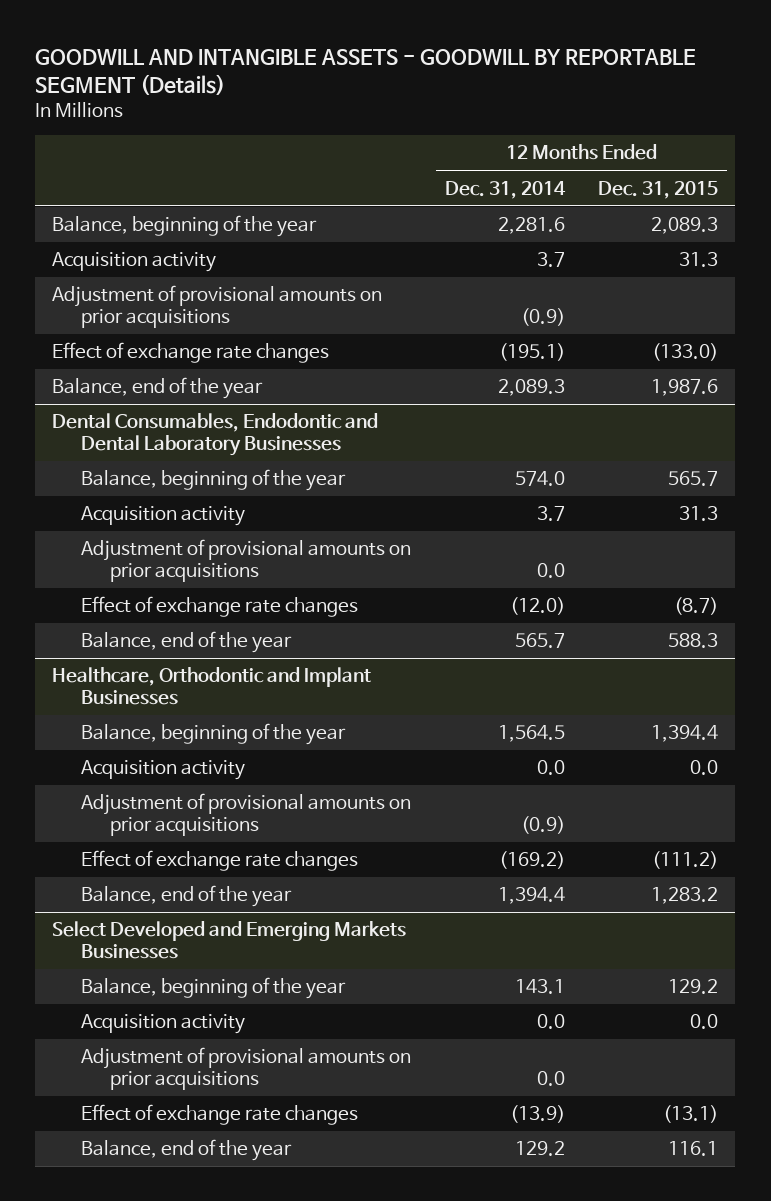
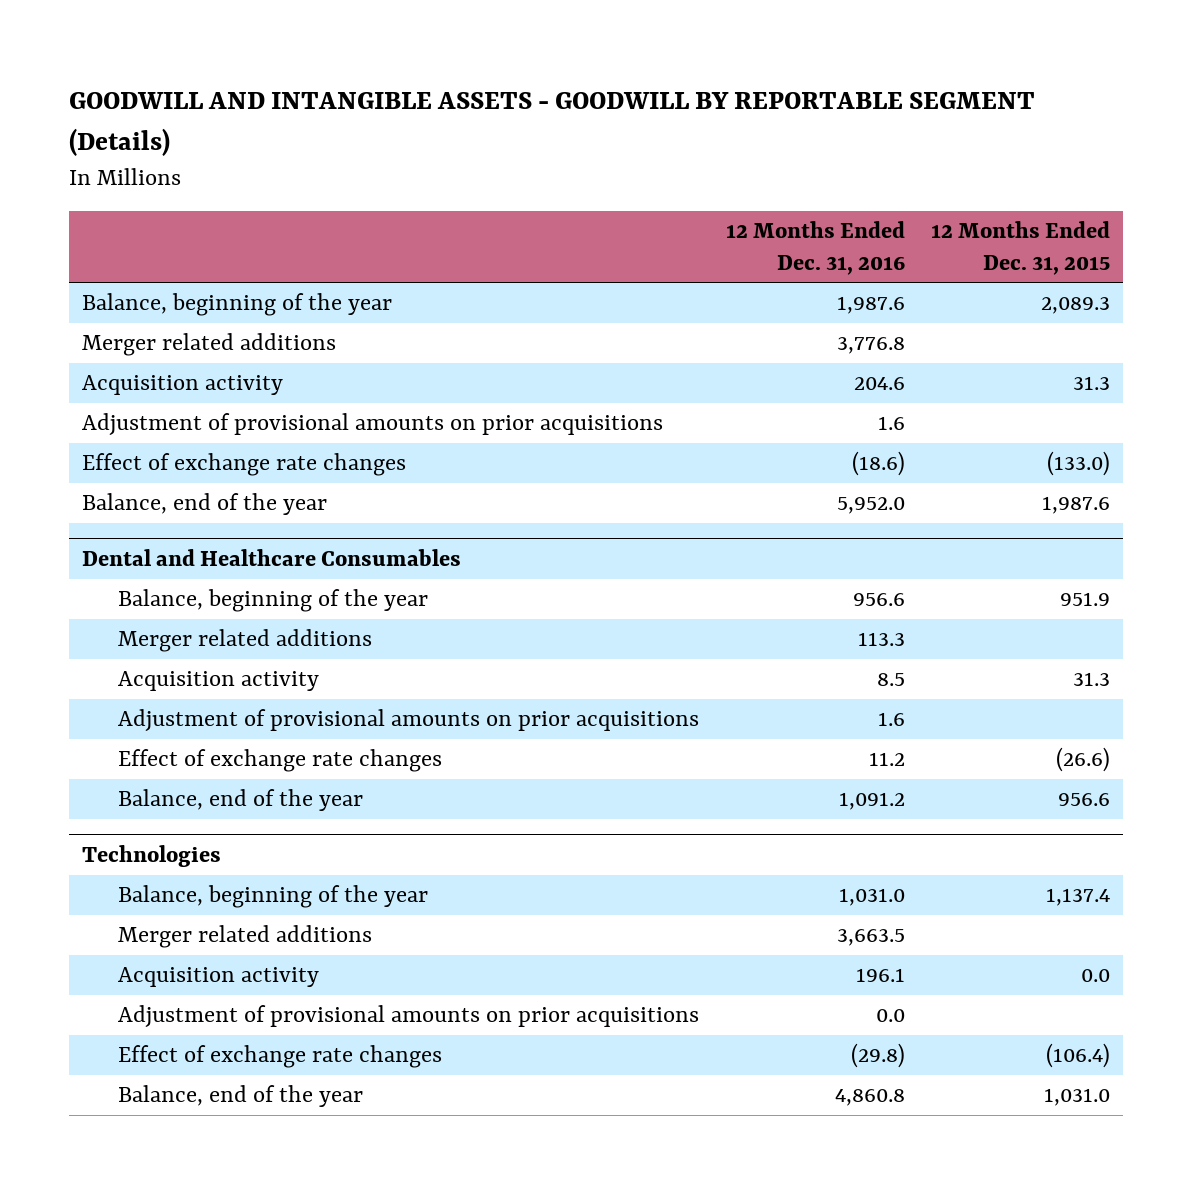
[444,180,566,199] Dec. 31, 2014 -> none
none -> [725,220,905,275] 12 Months Ended Dec. 31, 2016
none -> [82,333,337,357] Merger related additions
[52,413,379,456] Dental Consumables, Endodontic and Dental Laboratory Businesses -> [82,549,462,567] Dental and Healthcare Consumables
[668,471,719,487] 565.7 -> [1059,592,1110,607] 951.9
none -> [118,629,373,653] Merger related additions
[80,760,245,781] Acquisition activity -> none
[80,793,411,836] Adjustment of provisional amounts on prior acquisitions -> none
[80,850,358,872] Effect of exchange rate changes -> none
[80,885,292,908] Balance, end of the year -> none
[52,921,407,959] Select Developed and Emerging Markets Businesses -> none
[80,977,346,1000] Balance, beginning of the year -> none
[674,597,719,616] (8.7) -> [1055,747,1110,773] (26.6)
[668,633,719,649] 588.3 -> [1057,793,1110,807] 956.6
[52,667,372,705] Healthcare, Orthodontic and Implant Businesses -> [82,845,222,868] Technologies
[651,725,719,743] 1,394.4 -> [1045,888,1110,907] 1,137.4
none -> [118,925,373,949] Merger related additions
[663,1105,719,1124] (13.1) -> [1045,1043,1110,1069] (106.4)
[668,1141,719,1157] 116.1 -> [1043,1088,1110,1107] 1,031.0

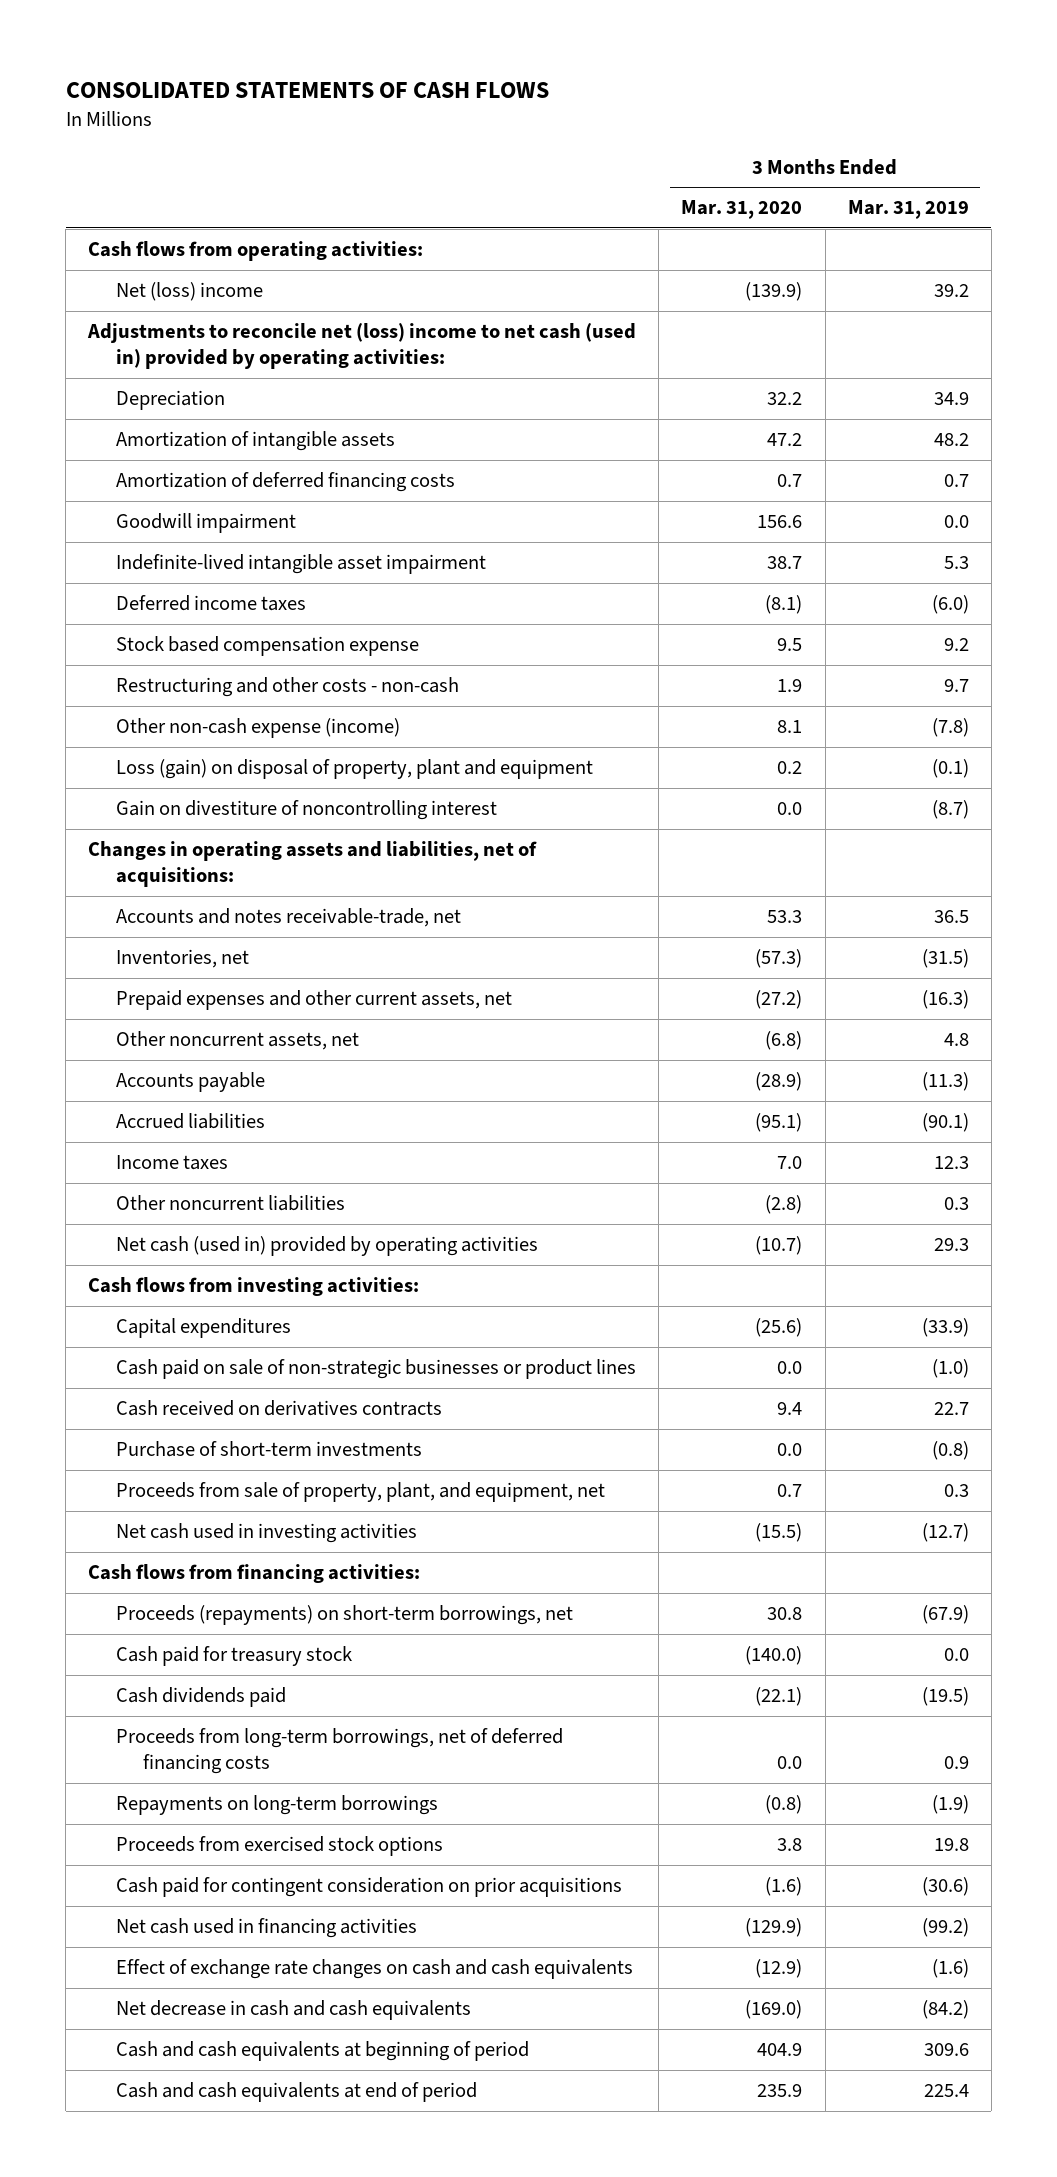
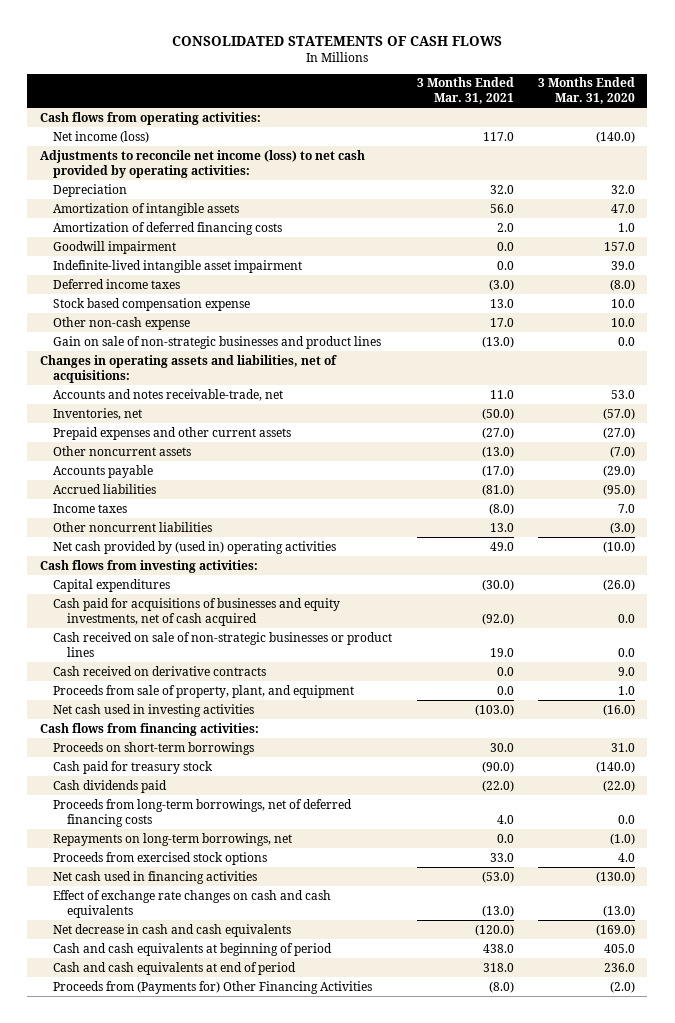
[847,200,969,220] Mar. 31, 2019 -> none
none -> [416,77,514,105] 3 Months Ended Mar. 31, 2021
[115,677,459,698] Restructuring and other costs - non-cash -> none
[115,759,593,780] Loss (gain) on disposal of property, plant and equipment -> none
[115,800,497,821] Gain on divestiture of noncontrolling interest -> none
[115,282,263,302] Net (loss) income -> [53,130,150,143] Net income (loss)
[745,282,803,302] (139.9) -> [596,130,636,143] (140.0)
[87,323,637,370] Adjustments to reconcile net (loss) income to net cash (used in) provided by operating activities: -> [39,149,365,178] Adjustments to reconcile net income (loss) to net cash provided by operating activities:
[767,392,803,406] 32.2 -> [611,184,636,194] 32.0
[767,433,803,447] 47.2 -> [611,203,636,213] 47.0
[777,474,803,488] 0.7 -> [618,222,636,232] 1.0
[757,515,803,529] 156.6 -> [604,241,636,251] 157.0
[767,556,803,570] 38.7 -> [611,260,636,270] 39.0
[765,595,803,615] (8.1) -> [610,278,636,291] (8.0)
[777,638,803,652] 9.5 -> [611,298,636,308] 10.0
[115,718,400,739] Other non-cash expense (income) -> [53,316,191,330] Other non-cash expense
[777,720,803,734] 8.1 -> [611,317,636,327] 10.0
none -> [53,335,382,349] Gain on sale of non-strategic businesses and product lines
[767,910,803,924] 53.3 -> [611,389,636,399] 53.0
[755,949,803,969] (57.3) -> [603,407,636,420] (57.0)
[115,990,512,1011] Prepaid expenses and other current assets, net -> [53,426,292,440] Prepaid expenses and other current assets
[755,990,803,1010] (27.2) -> [603,426,636,439] (27.0)
[115,1031,359,1051] Other noncurrent assets, net -> [53,445,192,456] Other noncurrent assets
[765,1031,803,1051] (6.8) -> [610,445,636,458] (7.0)
[755,1072,803,1092] (28.9) -> [603,464,636,477] (29.0)
[755,1113,803,1133] (95.1) -> [603,483,636,496] (95.0)
[765,1195,803,1215] (2.8) -> [610,521,636,534] (3.0)
[115,1236,538,1257] Net cash (used in) provided by operating activities -> [53,540,337,554] Net cash provided by (used in) operating activities
[755,1236,803,1256] (10.7) -> [603,540,636,553] (10.0)
[115,1441,422,1458] Purchase of short-term investments -> none
[755,1318,803,1338] (25.6) -> [603,578,636,591] (26.0)
none -> [53,597,341,626] Cash paid for acquisitions of businesses and equity investments, net of cash acquired
[115,1359,636,1380] Cash paid on sale of non-strategic businesses or product lines -> [53,631,393,657] Cash received on sale of non-strategic businesses or product lines
[115,1400,442,1417] Cash received on derivatives contracts -> [53,665,267,676] Cash received on derivative contracts
[777,1402,803,1416] 9.4 -> [618,666,636,676] 9.0
[115,1482,605,1503] Proceeds from sale of property, plant, and equipment, net -> [53,684,355,698] Proceeds from sale of property, plant, and equipment
[777,1484,803,1498] 0.7 -> [618,685,636,695] 1.0
[755,1523,803,1543] (15.5) -> [603,703,636,716] (16.0)
[115,1605,573,1626] Proceeds (repayments) on short-term borrowings, net -> [53,741,255,755] Proceeds on short-term borrowings
[767,1607,803,1621] 30.8 -> [611,742,636,752] 31.0
[755,1687,803,1707] (22.1) -> [603,779,636,792] (22.0)
[115,1877,622,1898] Cash paid for contingent consideration on prior acquisitions -> none
[115,1795,438,1816] Repayments on long-term borrowings -> [53,832,293,846] Repayments on long-term borrowings, net
[765,1795,803,1815] (0.8) -> [610,832,636,845] (1.0)
[777,1838,803,1852] 3.8 -> [618,852,636,862] 4.0
[745,1918,803,1938] (129.9) -> [596,870,636,883] (130.0)
[755,1959,803,1979] (12.9) -> [603,904,636,917] (13.0)
[757,2043,803,2057] 404.9 -> [604,943,636,953] 405.0
[757,2084,803,2098] 235.9 -> [604,962,636,972] 236.0
none -> [53,980,373,994] Proceeds from (Payments for) Other Financing Activities

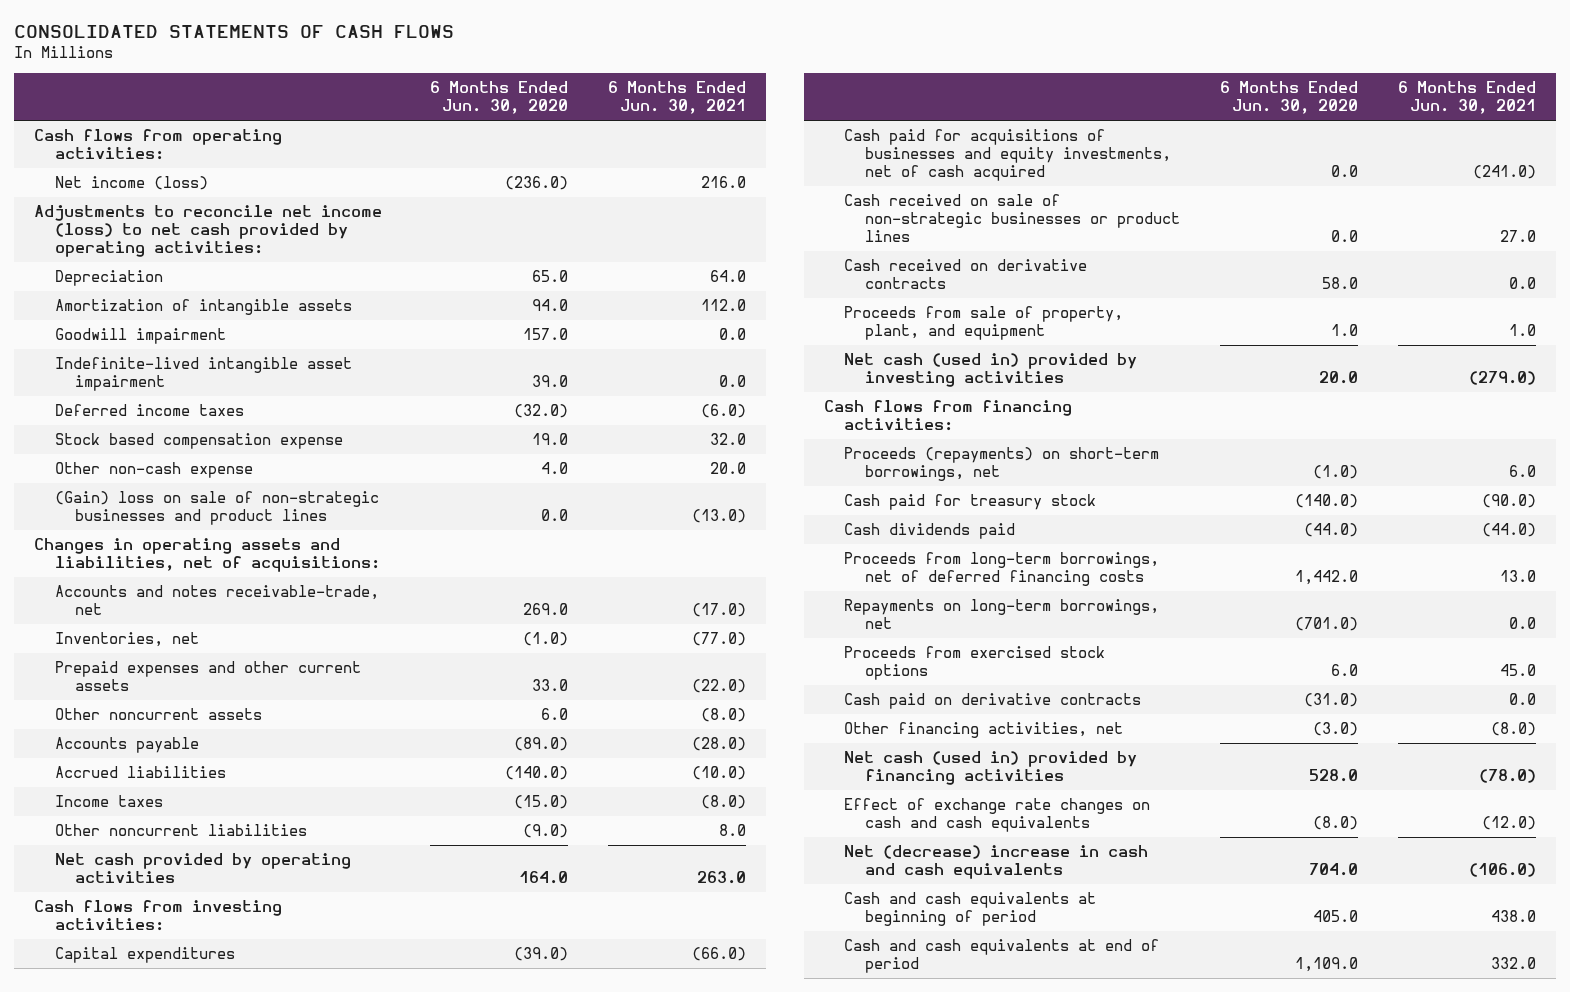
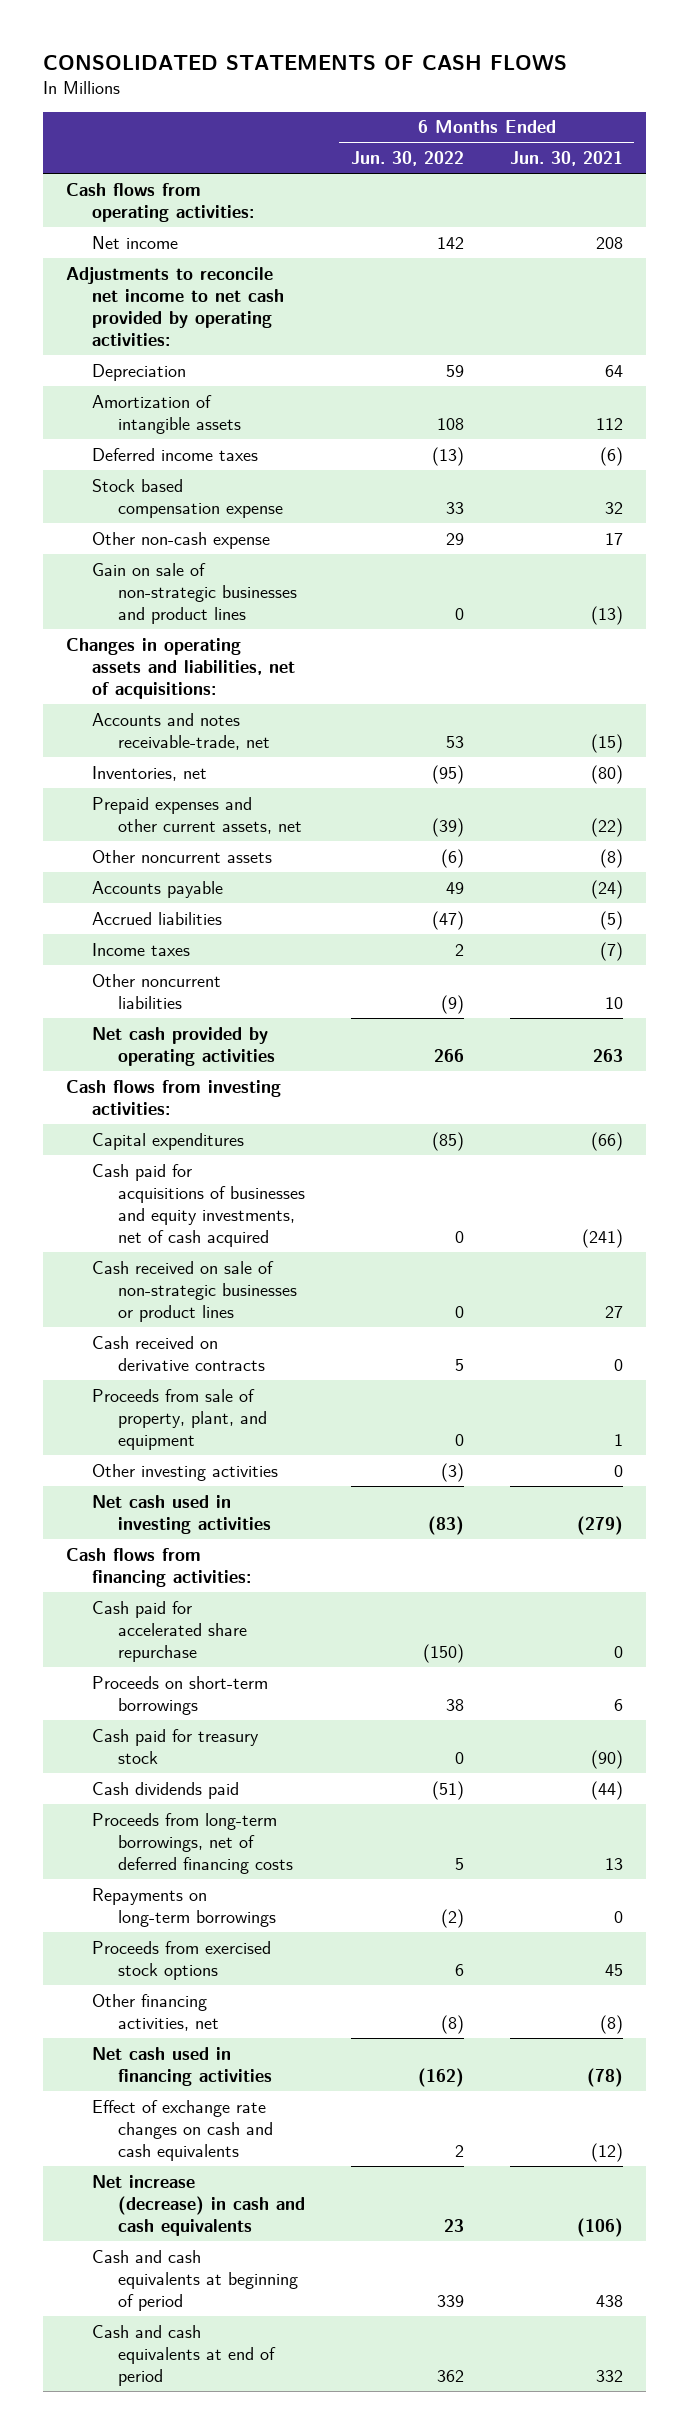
[430,81,569,115] 6 Months Ended Jun. 30, 2020 -> none
none -> [350,151,464,167] Jun. 30, 2022
[54,328,226,345] Goodwill impairment -> none
[54,357,352,392] Indefinite-lived intangible asset impairment -> none
[54,176,208,191] Net income (loss) -> [91,235,178,249] Net income
[701,176,747,189] 216.0 -> [595,236,623,249] 208
[34,205,383,258] Adjustments to reconcile net income (loss) to net cash provided by operating activities: -> [65,266,284,347] Adjustments to reconcile net income to net cash provided by operating activities:
[710,270,747,283] 64.0 -> [604,364,623,377] 64
[701,299,747,312] 112.0 -> [595,417,623,430] 112
[701,404,747,419] (6.0) -> [599,446,623,466] (6)
[710,433,747,446] 32.0 -> [604,501,623,514] 32
[710,462,747,475] 20.0 -> [604,532,623,545] 17
[54,491,379,526] (Gain) loss on sale of non-strategic businesses and product lines -> [91,562,297,625] Gain on sale of non-strategic businesses and product lines
[692,509,747,524] (13.0) -> [590,606,623,626] (13)
[692,603,747,618] (17.0) -> [590,733,623,753] (15)
[692,632,747,647] (77.0) -> [590,764,623,784] (80)
[54,661,361,692] Prepaid expenses and other current assets -> [91,796,302,834] Prepaid expenses and other current assets, net
[692,679,747,694] (22.0) -> [590,817,623,837] (22)
[701,708,747,723] (8.0) -> [599,848,623,868] (8)
[692,737,747,752] (28.0) -> [590,879,623,899] (24)
[692,766,747,781] (10.0) -> [599,910,623,930] (5)
[701,795,747,810] (8.0) -> [599,941,623,961] (7)
[719,824,747,837] 8.0 -> [604,996,623,1009] 10
[697,871,747,885] 263.0 -> [592,1048,623,1062] 263
[692,947,747,962] (66.0) -> [590,1131,623,1151] (66)
[1472,165,1536,180] (241.0) -> [581,1229,623,1249] (241)
[1499,230,1536,243] 27.0 -> [604,1306,623,1319] 27
[1508,277,1536,290] 0.0 -> [613,1358,623,1371] 0
[1508,324,1536,337] 1.0 -> [613,1434,623,1447] 1
none -> [91,1463,278,1481] Other investing activities
[844,353,1138,388] Net cash (used in) provided by investing activities -> [91,1494,271,1534] Net cash used in investing activities
[1468,371,1536,386] (279.0) -> [576,1515,623,1535] (279)
[844,693,1142,710] Cash paid on derivative contracts -> none
none -> [91,1600,247,1663] Cash paid for accelerated share repurchase
[844,447,1160,482] Proceeds (repayments) on short-term borrowings, net -> [91,1675,268,1715] Proceeds on short-term borrowings
[1508,465,1536,478] 6.0 -> [613,1698,623,1711] 6
[1481,494,1536,509] (90.0) -> [590,1749,623,1769] (90)
[1481,523,1536,538] (44.0) -> [590,1780,623,1800] (44)
[1499,570,1536,583] 13.0 -> [604,1858,623,1871] 13
[844,599,1160,630] Repayments on long-term borrowings, net -> [91,1887,276,1927] Repayments on long-term borrowings
[1508,617,1536,630] 0.0 -> [613,1910,623,1923] 0
[1499,664,1536,677] 45.0 -> [604,1963,623,1976] 45
[1490,722,1536,737] (8.0) -> [599,2014,623,2034] (8)
[844,751,1138,786] Net cash (used in) provided by financing activities -> [91,2046,272,2086] Net cash used in financing activities
[1478,769,1536,784] (78.0) -> [586,2067,623,2087] (78)
[1481,816,1536,831] (12.0) -> [590,2143,623,2163] (12)
[844,845,1149,880] Net (decrease) increase in cash and cash equivalents -> [91,2174,305,2237] Net increase (decrease) in cash and cash equivalents
[1468,863,1536,878] (106.0) -> [576,2218,623,2238] (106)
[1490,910,1536,923] 438.0 -> [595,2295,623,2308] 438
[1490,957,1536,970] 332.0 -> [595,2370,623,2383] 332

